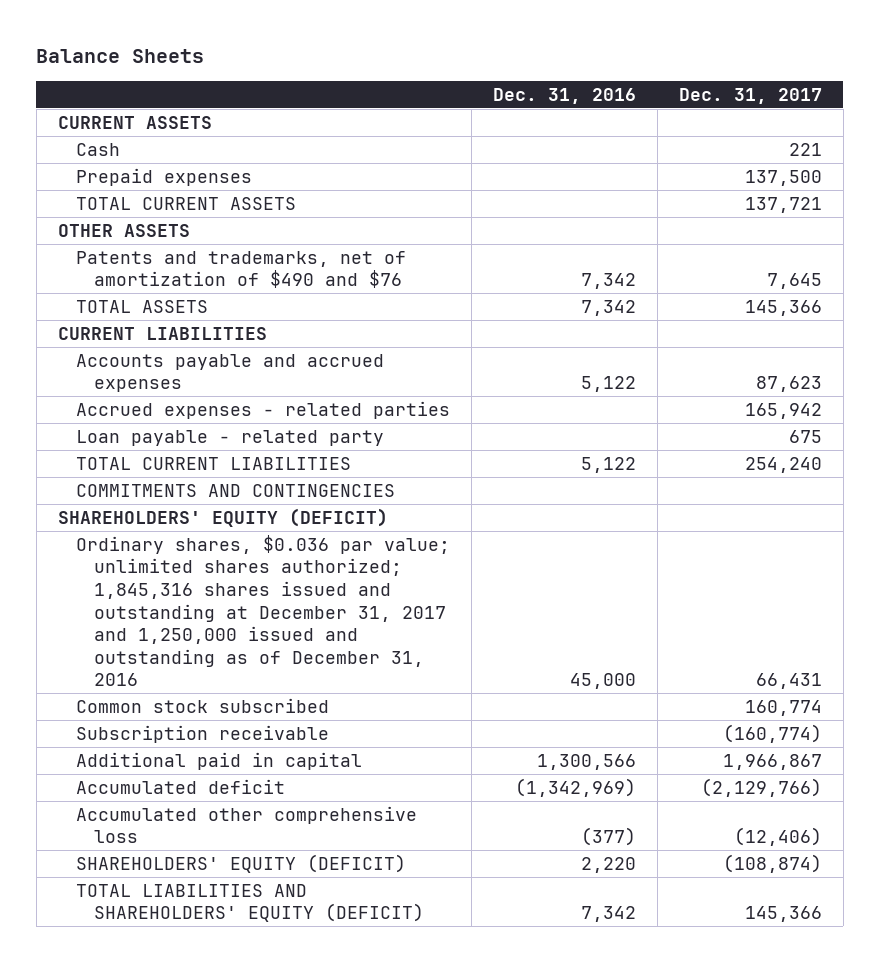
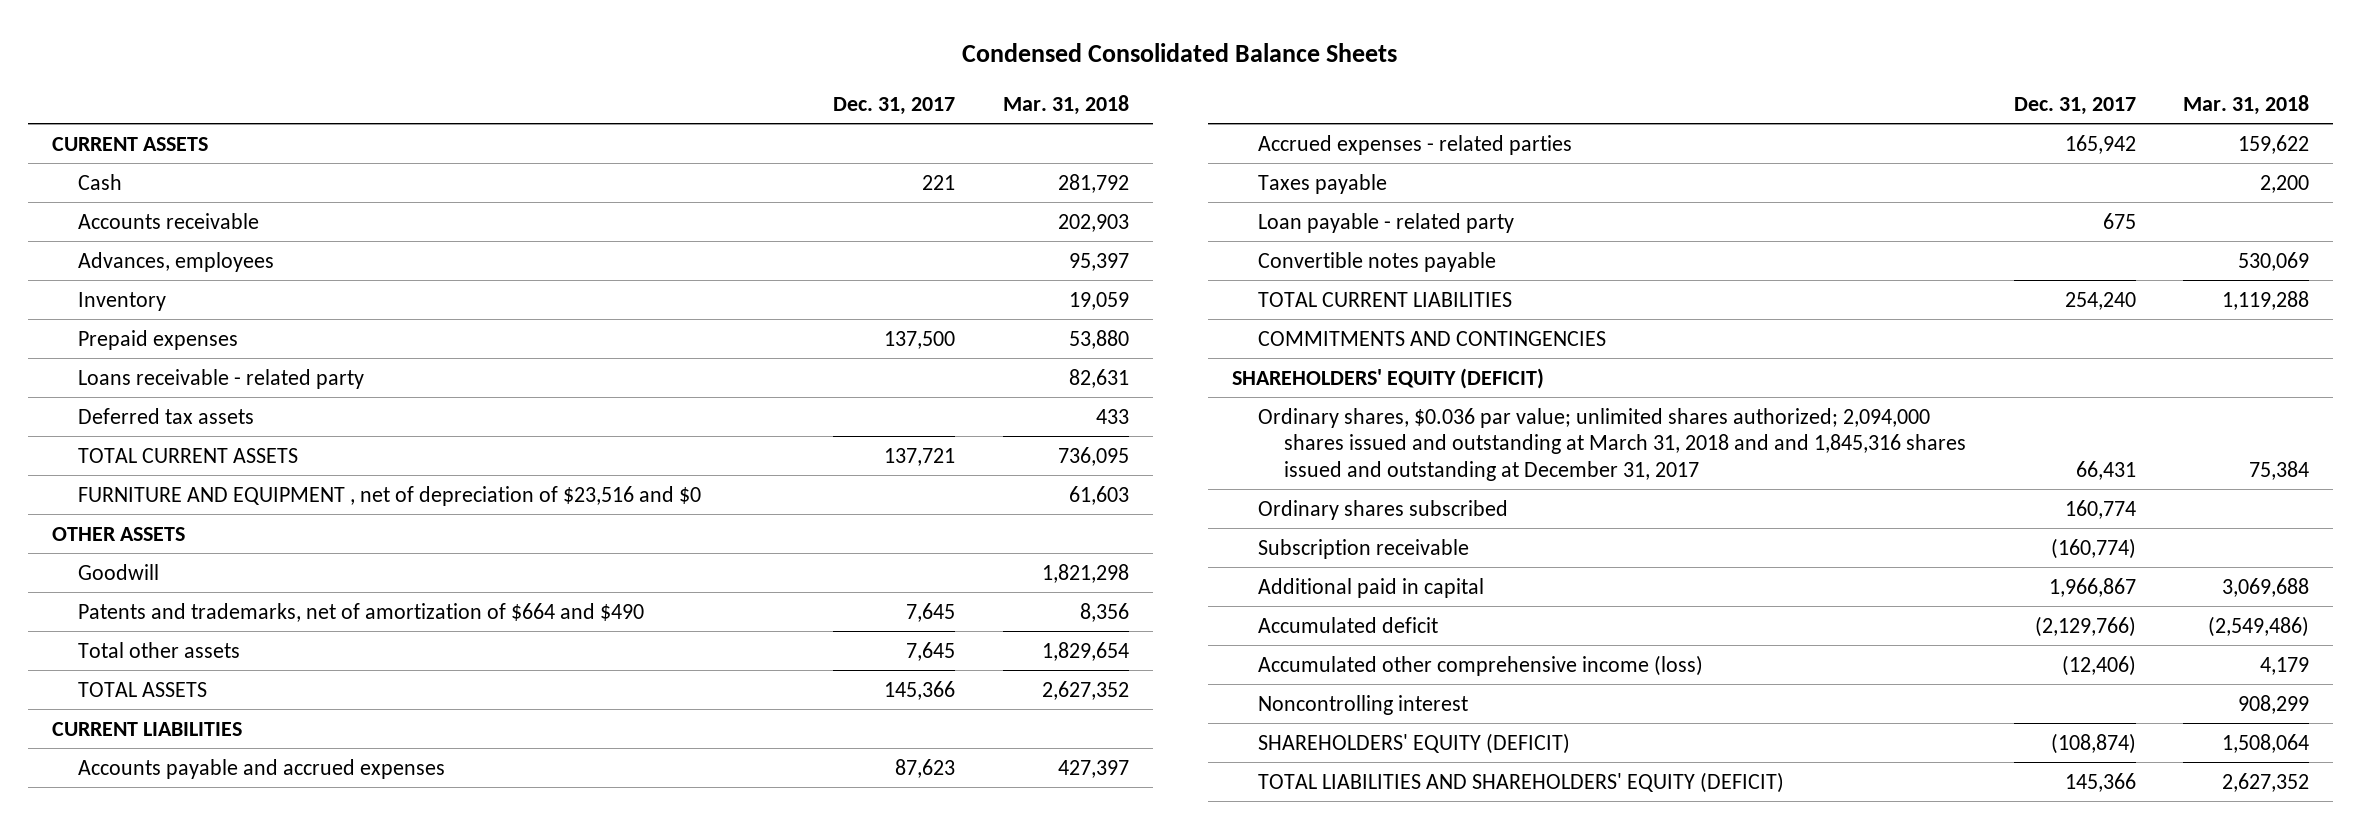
[36,49,205,64] Balance Sheets -> [962,42,1398,62] Condensed Consolidated Balance Sheets
[492,87,636,104] Dec. 31, 2016 -> none
none -> [1003,94,1130,115] Mar. 31, 2018
none -> [77,212,259,229] Accounts receivable
none -> [77,251,274,272] Advances, employees
none -> [77,291,166,311] Inventory
none -> [77,368,364,389] Loans receivable - related party
none -> [77,407,254,424] Deferred tax assets
none -> [77,485,701,506] FURNITURE AND EQUIPMENT , net of depreciation of $23,516 and $0
none -> [77,563,159,580] Goodwill
[75,250,406,289] Patents and trademarks, net of amortization of $490 and $76 -> [77,602,644,622] Patents and trademarks, net of amortization of $664 and $490
none -> [77,641,240,658] Total other assets
none -> [1257,173,1387,194] Taxes payable
none -> [1257,251,1496,272] Convertible notes payable
[75,534,450,687] Ordinary shares, $0.036 par value; unlimited shares authorized; 1,845,316 shares issued and outstanding at December 31, 2017 and 1,250,000 issued and outstanding as of December 31, 2016 -> [1257,407,1966,481] Ordinary shares, $0.036 par value; unlimited shares authorized; 2,094,000 shares issued and outstanding at March 31, 2018 and and 1,845,316 shares issued and outstanding at December 31, 2017
[75,697,329,713] Common stock subscribed -> [1257,499,1508,520] Ordinary shares subscribed
[75,805,417,844] Accumulated other comprehensive loss -> [1257,654,1703,676] Accumulated other comprehensive income (loss)
none -> [1257,694,1468,715] Noncontrolling interest

